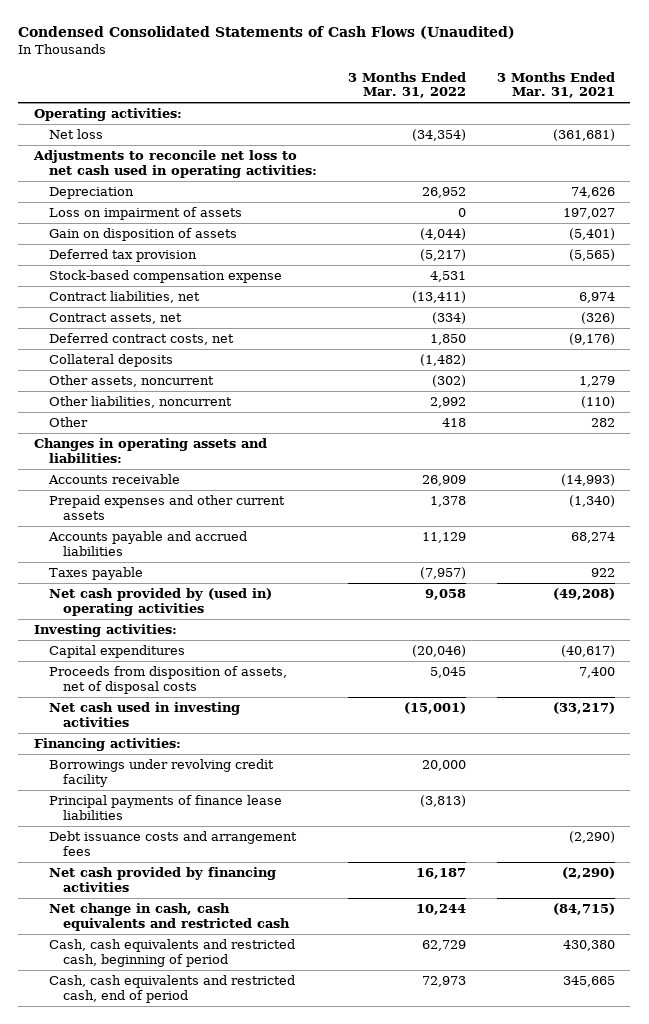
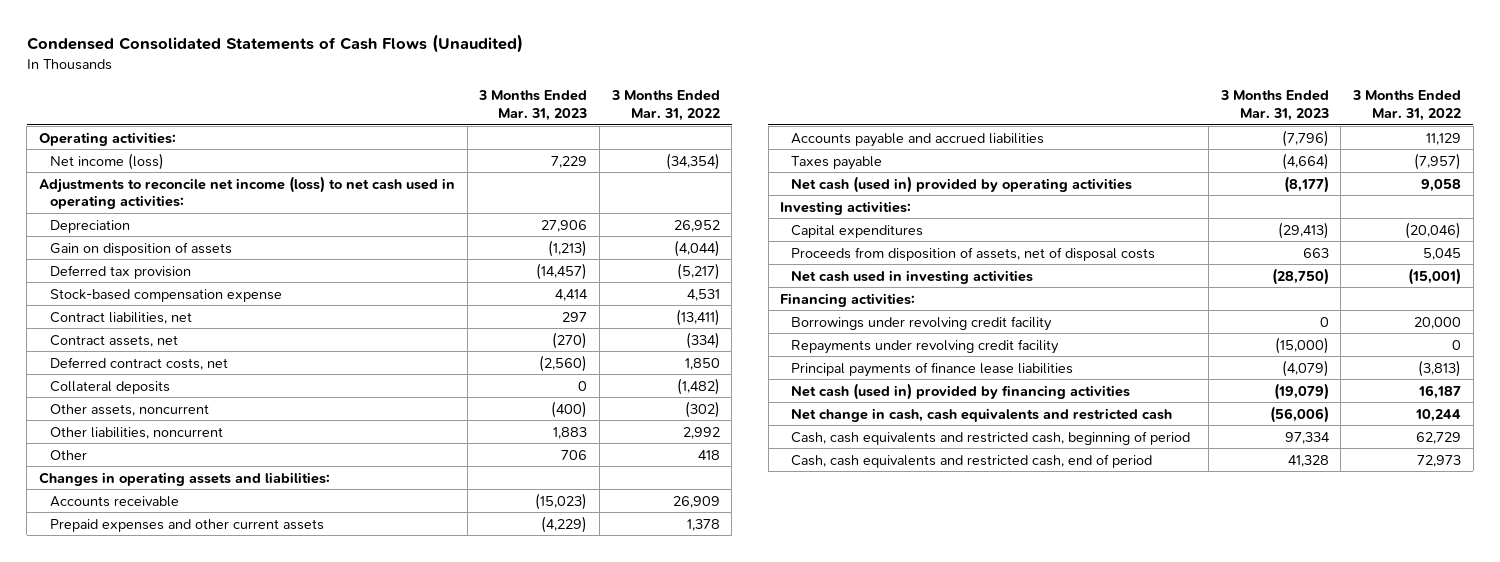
[496,71,615,99] 3 Months Ended Mar. 31, 2021 -> none
none -> [478,90,588,121] 3 Months Ended Mar. 31, 2023
[48,129,103,140] Net loss -> [49,152,164,170] Net income (loss)
[32,150,317,178] Adjustments to reconcile net loss to net cash used in operating activities: -> [38,175,455,210] Adjustments to reconcile net income (loss) to net cash used in operating activities:
[48,207,242,221] Loss on impairment of assets -> none
[48,588,272,616] Net cash provided by (used in) operating activities -> [791,175,1133,193] Net cash (used in) provided by operating activities
none -> [791,338,1060,354] Repayments under revolving credit facility
[48,831,297,856] Debt issuance costs and arrangement fees -> none
[48,867,276,892] Net cash provided by financing activities -> [791,382,1131,400] Net cash (used in) provided by financing activities

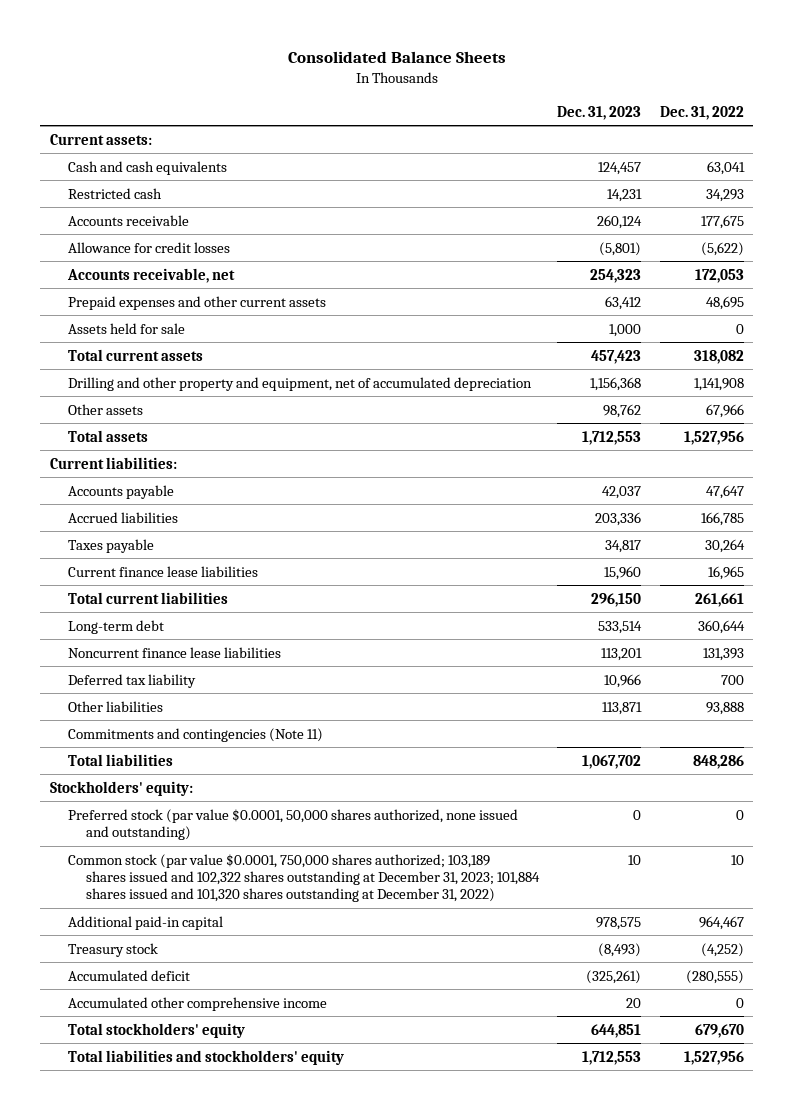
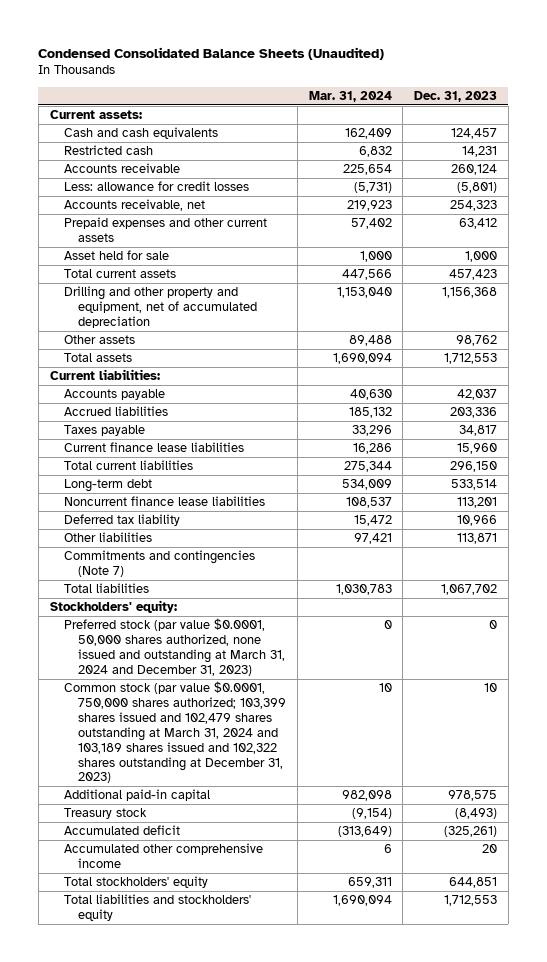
[287,51,506,64] Consolidated Balance Sheets -> [38,46,385,60] Condensed Consolidated Balance Sheets (Unaudited)
[659,105,744,120] Dec. 31, 2022 -> none
none -> [308,90,392,102] Mar. 31, 2024
[67,241,230,253] Allowance for credit losses -> [63,181,249,192] Less: allowance for credit losses
[67,322,185,334] Assets held for sale -> [63,250,169,261] Asset held for sale
[67,727,323,742] Commitments and contingencies (Note 11) -> [63,550,255,578] Commitments and contingencies (Note 7)
[67,808,518,841] Preferred stock (par value $0.0001, 50,000 shares authorized, none issued and outstanding) -> [63,618,285,676] Preferred stock (par value $0.0001, 50,000 shares authorized, none issued and outstanding at March 31, 2024 and December 31, 2023)
[67,853,540,903] Common stock (par value $0.0001, 750,000 shares authorized; 103,189 shares issued and 102,322 shares outstanding at December 31, 2023; 101,884 shares issued and 101,320 shares outstanding at December 31, 2022) -> [63,681,286,784] Common stock (par value $0.0001, 750,000 shares authorized; 103,399 shares issued and 102,479 shares outstanding at March 31, 2024 and 103,189 shares issued and 102,322 shares outstanding at December 31, 2023)

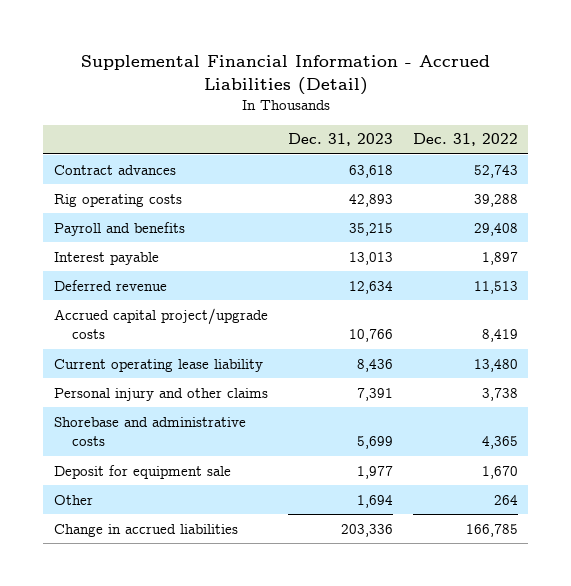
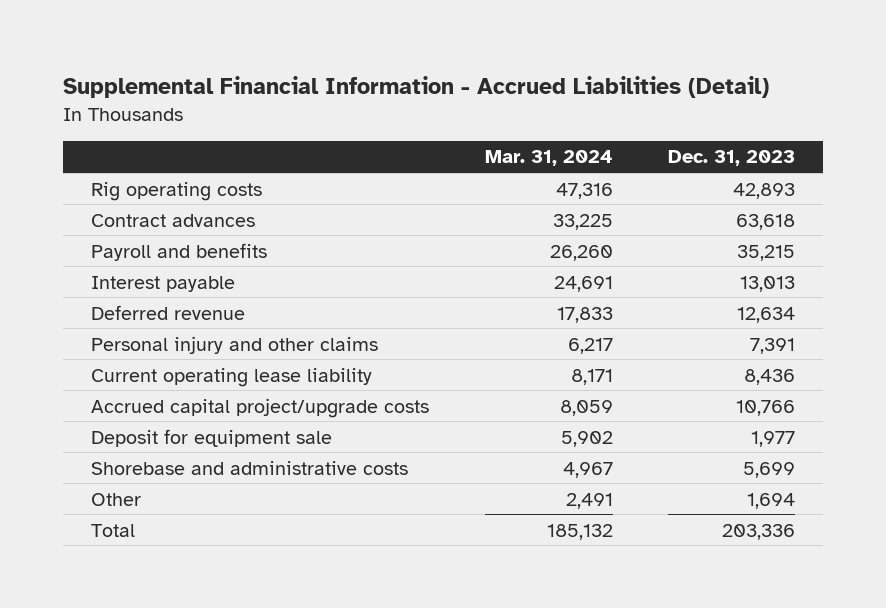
[412,133,518,147] Dec. 31, 2022 -> none
none -> [484,150,613,167] Mar. 31, 2024
[53,164,176,175] Contract advances -> [90,213,255,227] Contract advances
[53,358,263,372] Current operating lease liability -> [90,367,372,387] Current operating lease liability
[53,307,268,339] Accrued capital project/upgrade costs -> [90,397,429,418] Accrued capital project/upgrade costs
[53,416,246,446] Shorebase and administrative costs -> [90,460,408,475] Shorebase and administrative costs
[53,523,238,537] Change in accrued liabilities -> [90,523,135,537] Total

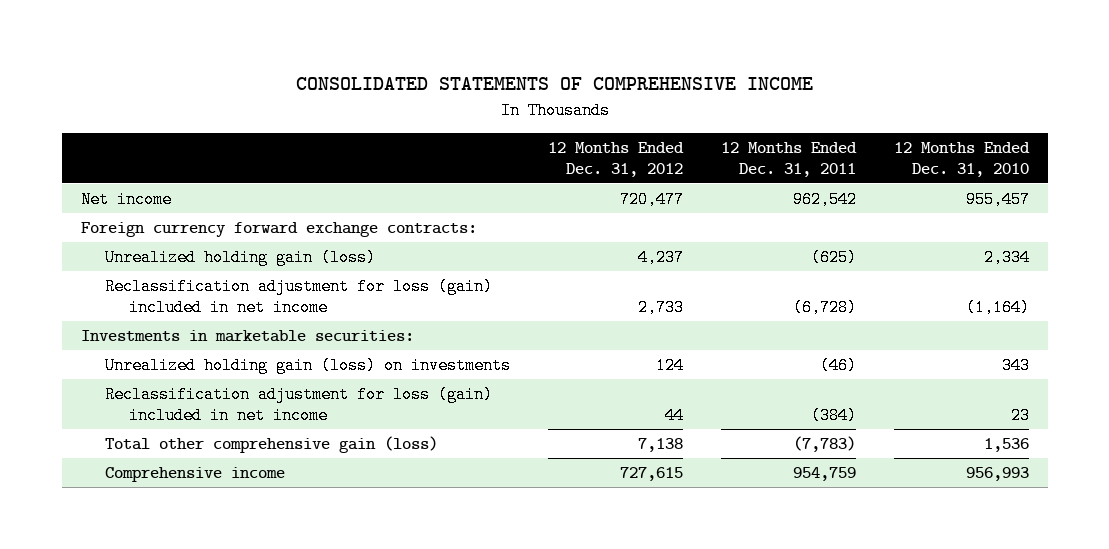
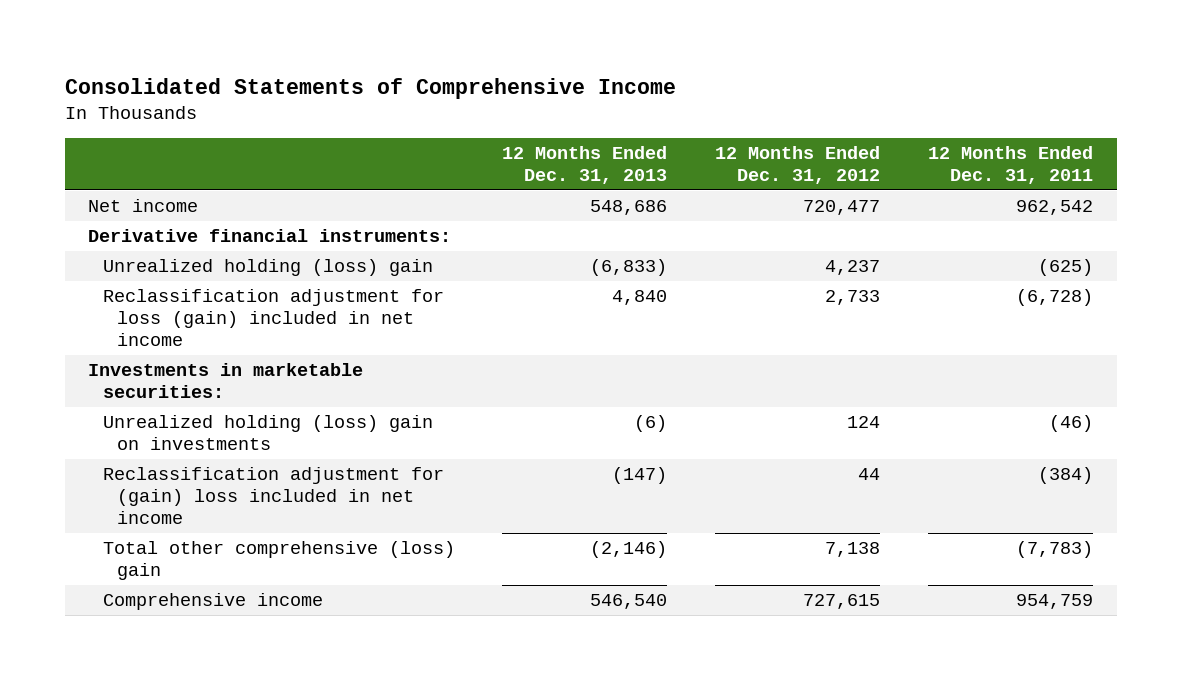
[295,77,813,91] CONSOLIDATED STATEMENTS OF COMPREHENSIVE INCOME -> [64,77,676,99] Consolidated Statements of Comprehensive Income
[893,141,1030,178] 12 Months Ended Dec. 31, 2010 -> none
none -> [502,145,668,184] 12 Months Ended Dec. 31, 2013
[80,221,477,237] Foreign currency forward exchange contracts: -> none
none -> [88,229,452,243] Derivative financial instruments:
[104,248,376,266] Unrealized holding gain (loss) -> [102,259,433,277] Unrealized holding (loss) gain
[104,356,511,374] Unrealized holding gain (loss) on investments -> [102,415,433,451] Unrealized holding (loss) gain on investments
[104,385,493,425] Reclassification adjustment for loss (gain) included in net income -> [102,467,444,525] Reclassification adjustment for (gain) loss included in net income
[104,435,438,453] Total other comprehensive gain (loss) -> [102,541,455,581] Total other comprehensive (loss) gain

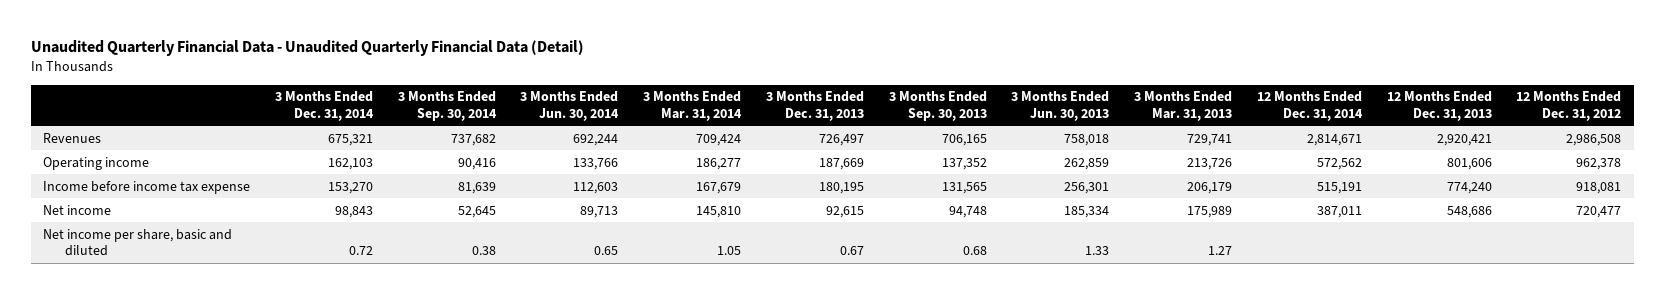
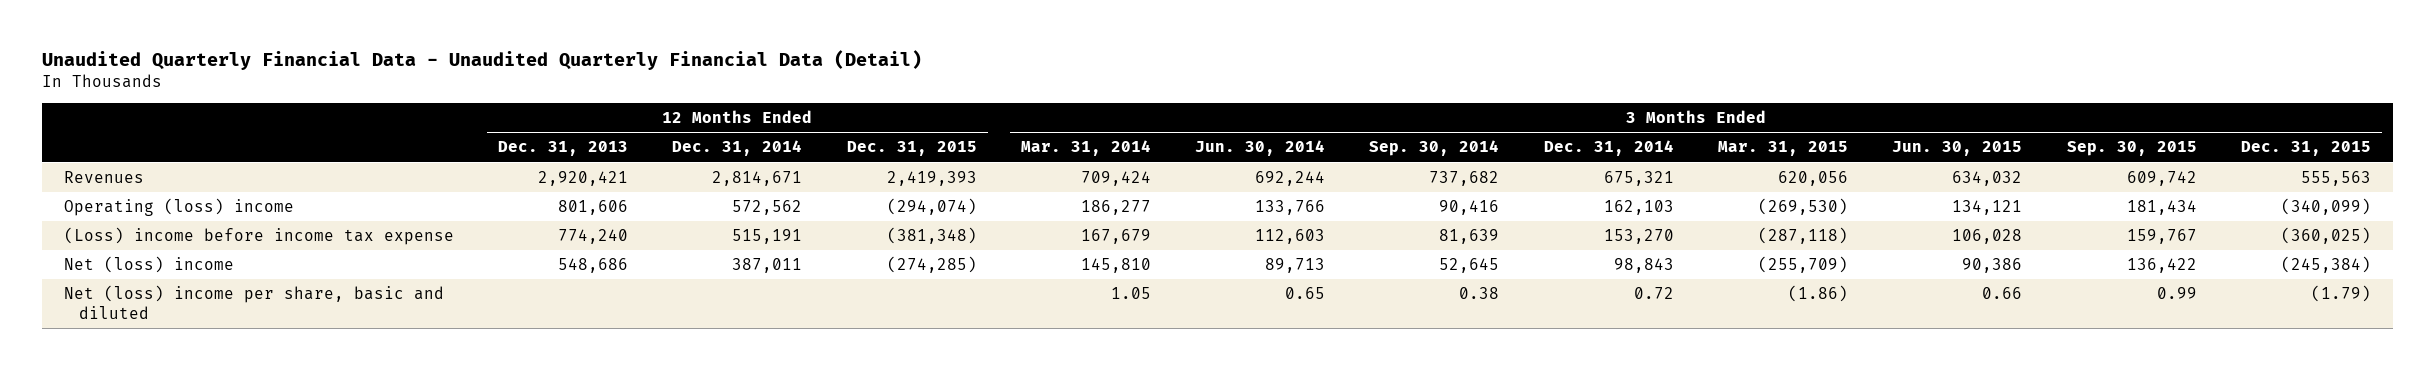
[765,91,864,121] 3 Months Ended Dec. 31, 2013 -> none
[888,91,987,121] 3 Months Ended Sep. 30, 2013 -> none
[1011,91,1110,121] 3 Months Ended Jun. 30, 2013 -> none
[1134,91,1233,121] 3 Months Ended Mar. 31, 2013 -> none
[1516,91,1622,121] 12 Months Ended Dec. 31, 2012 -> none
none -> [846,141,977,157] Dec. 31, 2015
none -> [1718,141,1849,157] Mar. 31, 2015
none -> [1892,141,2023,157] Jun. 30, 2015
none -> [2066,141,2197,157] Sep. 30, 2015
none -> [2240,141,2371,157] Dec. 31, 2015
[43,156,150,170] Operating income -> [63,198,294,217] Operating (loss) income
[43,180,251,194] Income before income tax expense -> [63,227,454,246] (Loss) income before income tax expense
[43,204,112,215] Net income -> [63,256,234,274] Net (loss) income
[43,228,233,257] Net income per share, basic and diluted -> [63,285,444,319] Net (loss) income per share, basic and diluted

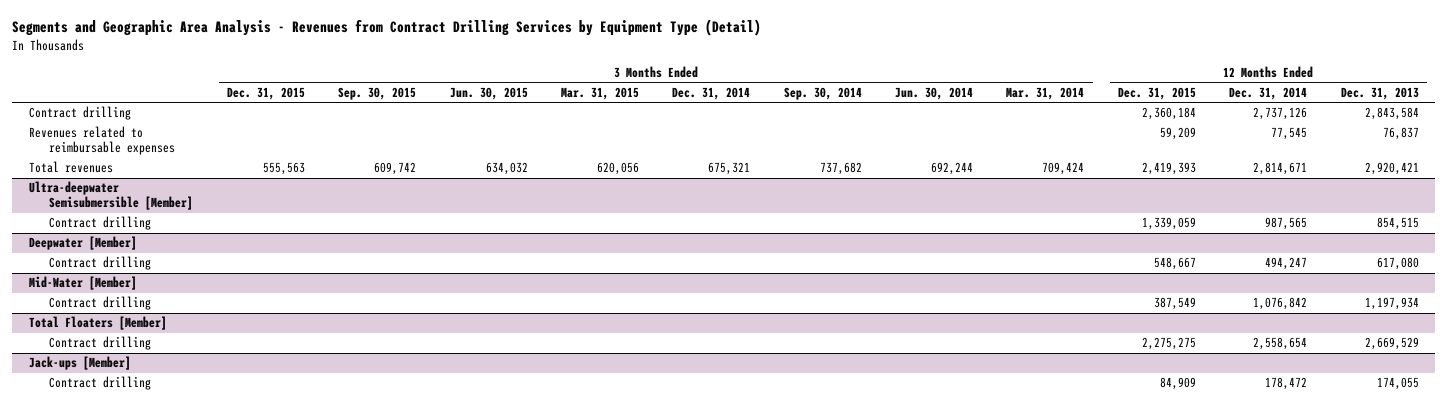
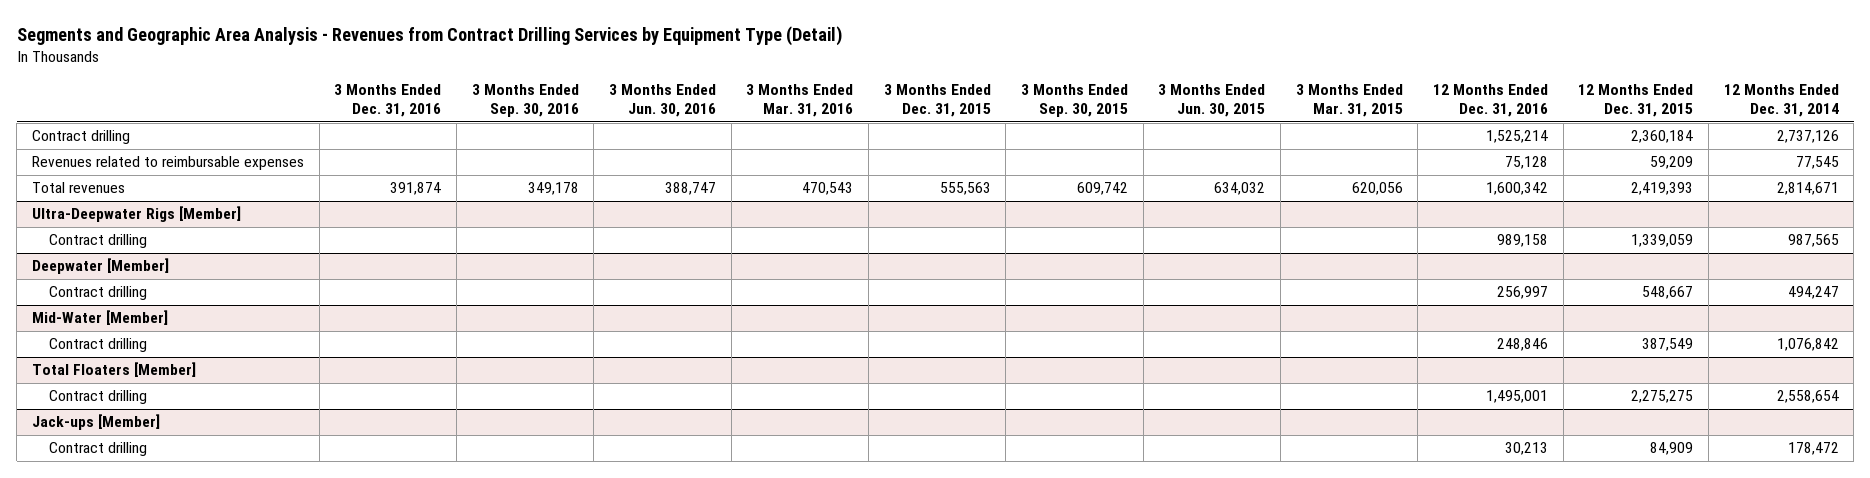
[672,86,751,100] Dec. 31, 2014 -> none
[783,86,862,100] Sep. 30, 2014 -> none
[895,86,974,100] Jun. 30, 2014 -> none
[1006,86,1085,100] Mar. 31, 2014 -> none
[1340,86,1419,100] Dec. 31, 2013 -> none
none -> [334,84,442,118] 3 Months Ended Dec. 31, 2016
none -> [471,84,579,118] 3 Months Ended Sep. 30, 2016
none -> [608,84,716,118] 3 Months Ended Jun. 30, 2016
none -> [746,84,854,118] 3 Months Ended Mar. 31, 2016
none -> [1432,84,1548,118] 12 Months Ended Dec. 31, 2016
[28,181,194,211] Ultra-deepwater Semisubmersible [Member] -> [31,206,241,223] Ultra-Deepwater Rigs [Member]

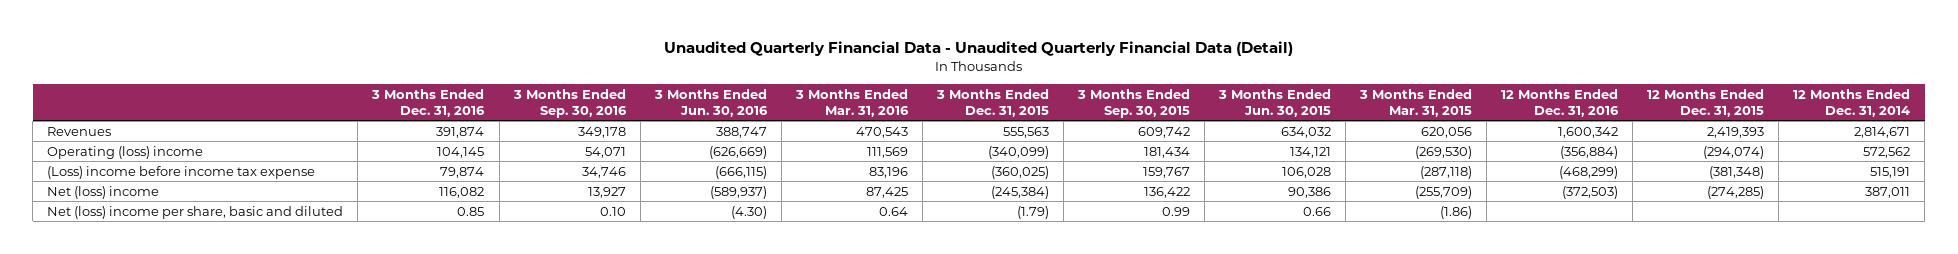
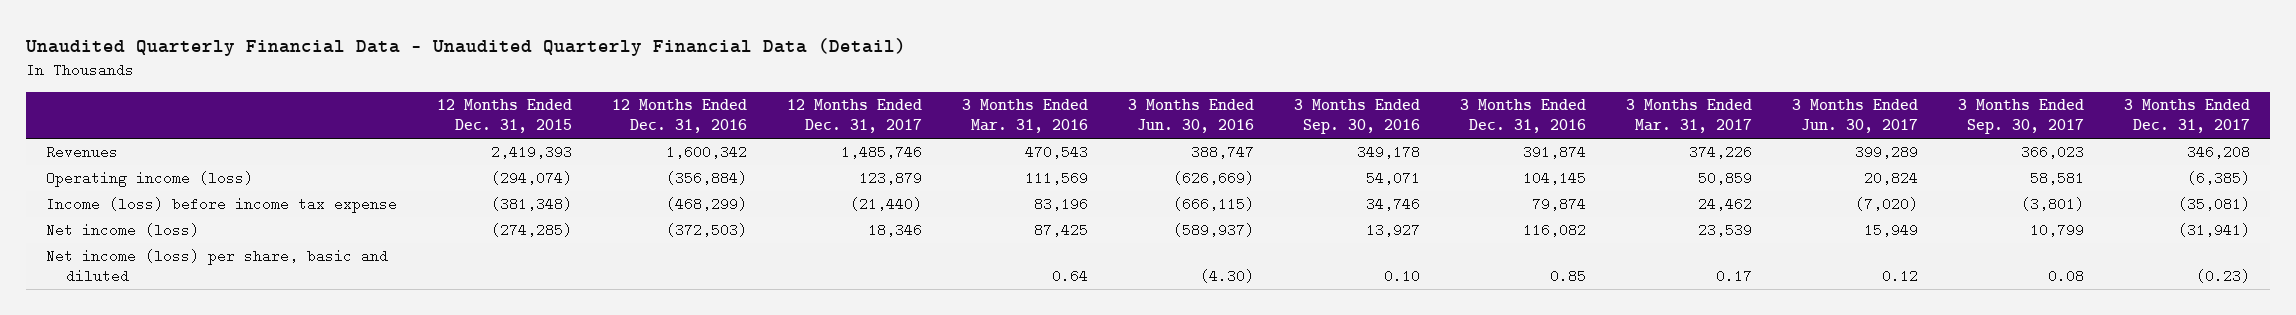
[935,88,1049,117] 3 Months Ended Dec. 31, 2015 -> none
[1076,88,1190,118] 3 Months Ended Sep. 30, 2015 -> none
[1217,88,1331,117] 3 Months Ended Jun. 30, 2015 -> none
[1359,88,1473,117] 3 Months Ended Mar. 31, 2015 -> none
[1793,88,1911,117] 12 Months Ended Dec. 31, 2014 -> none
none -> [786,99,922,134] 12 Months Ended Dec. 31, 2017
none -> [1625,99,1752,134] 3 Months Ended Mar. 31, 2017
none -> [1791,99,1918,134] 3 Months Ended Jun. 30, 2017
none -> [1957,99,2084,135] 3 Months Ended Sep. 30, 2017
none -> [2123,99,2250,134] 3 Months Ended Dec. 31, 2017
[47,145,204,159] Operating (loss) income -> [45,171,253,188] Operating income (loss)
[47,165,316,179] (Loss) income before income tax expense -> [45,197,397,214] Income (loss) before income tax expense
[47,185,160,199] Net (loss) income -> [45,223,199,238] Net income (loss)
[47,205,344,219] Net (loss) income per share, basic and diluted -> [45,249,388,284] Net income (loss) per share, basic and diluted

